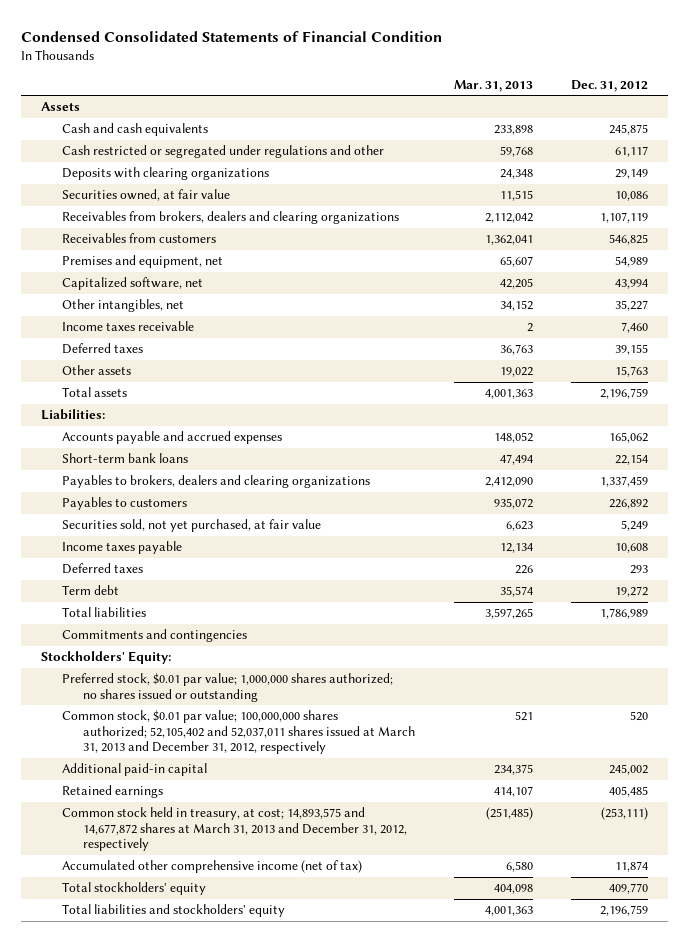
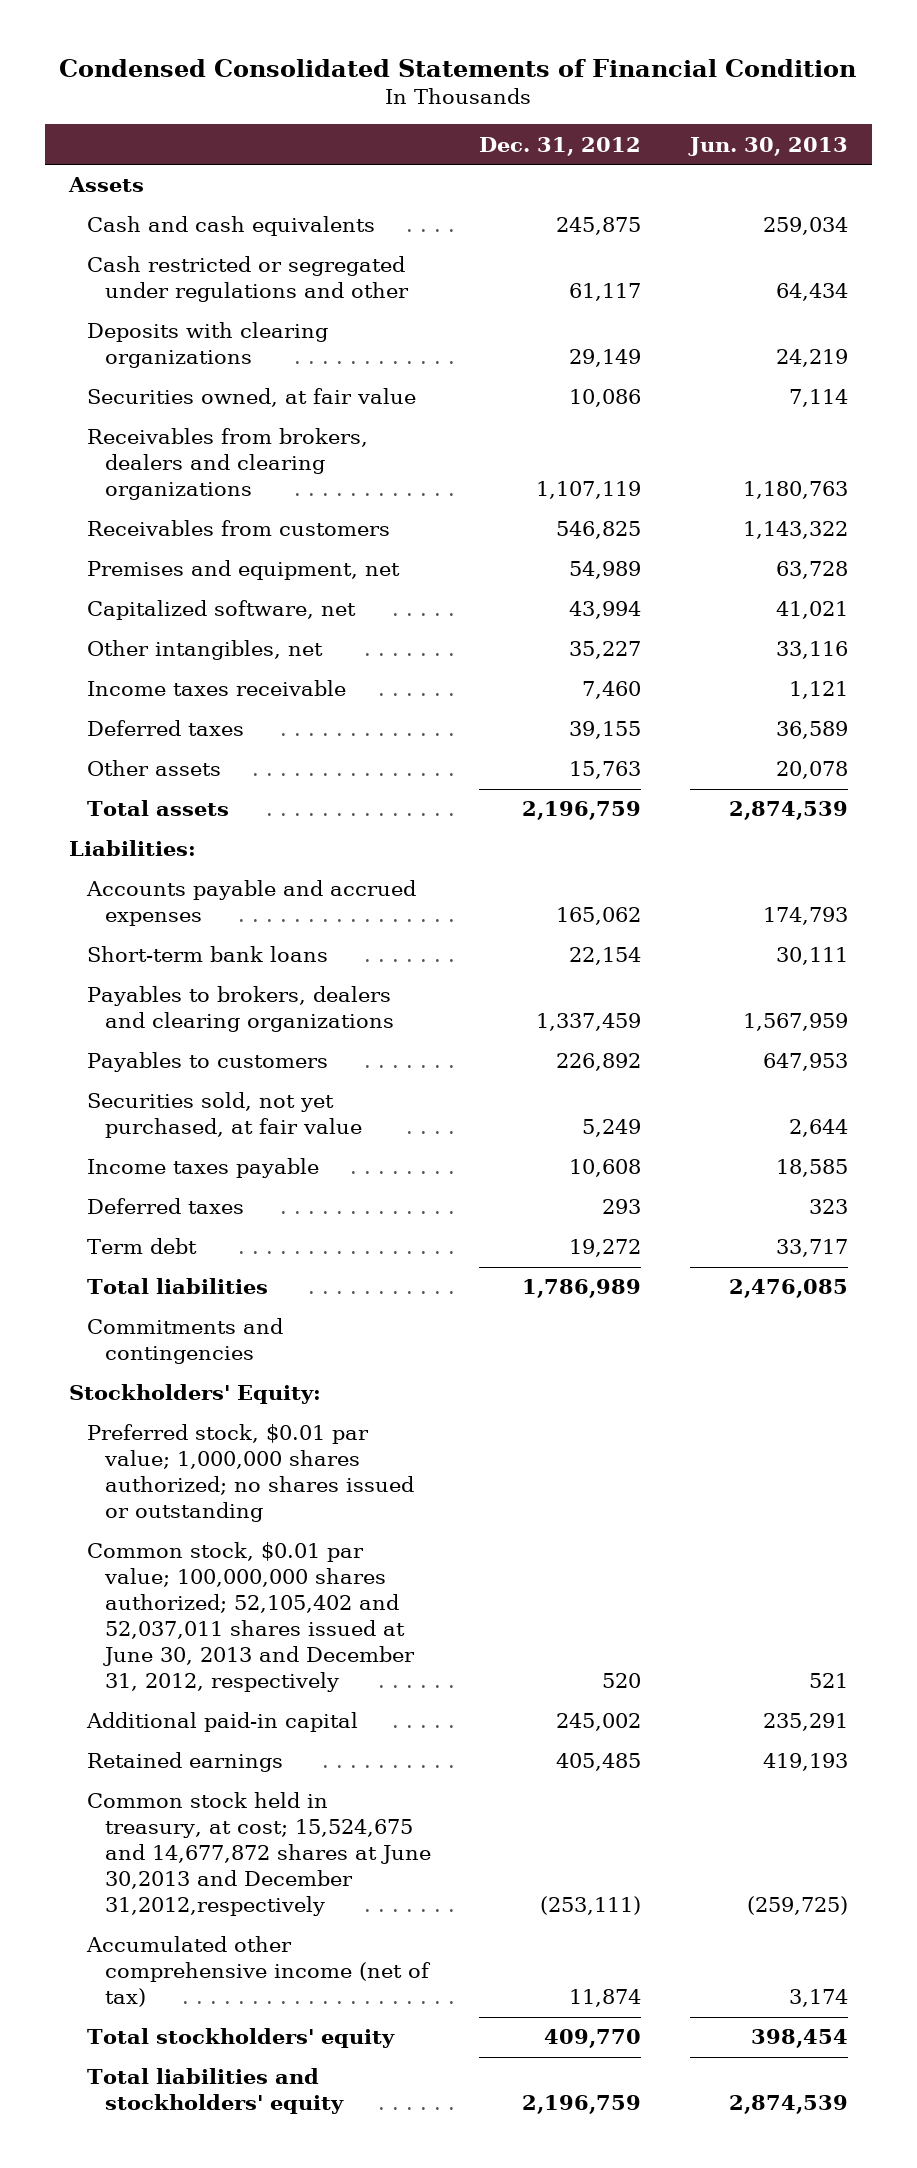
[453,79,533,92] Mar. 31, 2013 -> none
none -> [687,136,848,156] Jun. 30, 2013
[61,710,415,755] Common stock, $0.01 par value; 100,000,000 shares authorized; 52,105,402 and 52,037,011 shares issued at March 31, 2013 and December 31, 2012, respectively -> [87,1542,416,1693] Common stock, $0.01 par value; 100,000,000 shares authorized; 52,105,402 and 52,037,011 shares issued at June 30, 2013 and December 31, 2012, respectively
[61,807,407,852] Common stock held in treasury, at cost; 14,893,575 and 14,677,872 shares at March 31, 2013 and December 31, 2012, respectively -> [87,1792,432,1917] Common stock held in treasury, at cost; 15,524,675 and 14,677,872 shares at June 30,2013 and December 31,2012,respectively

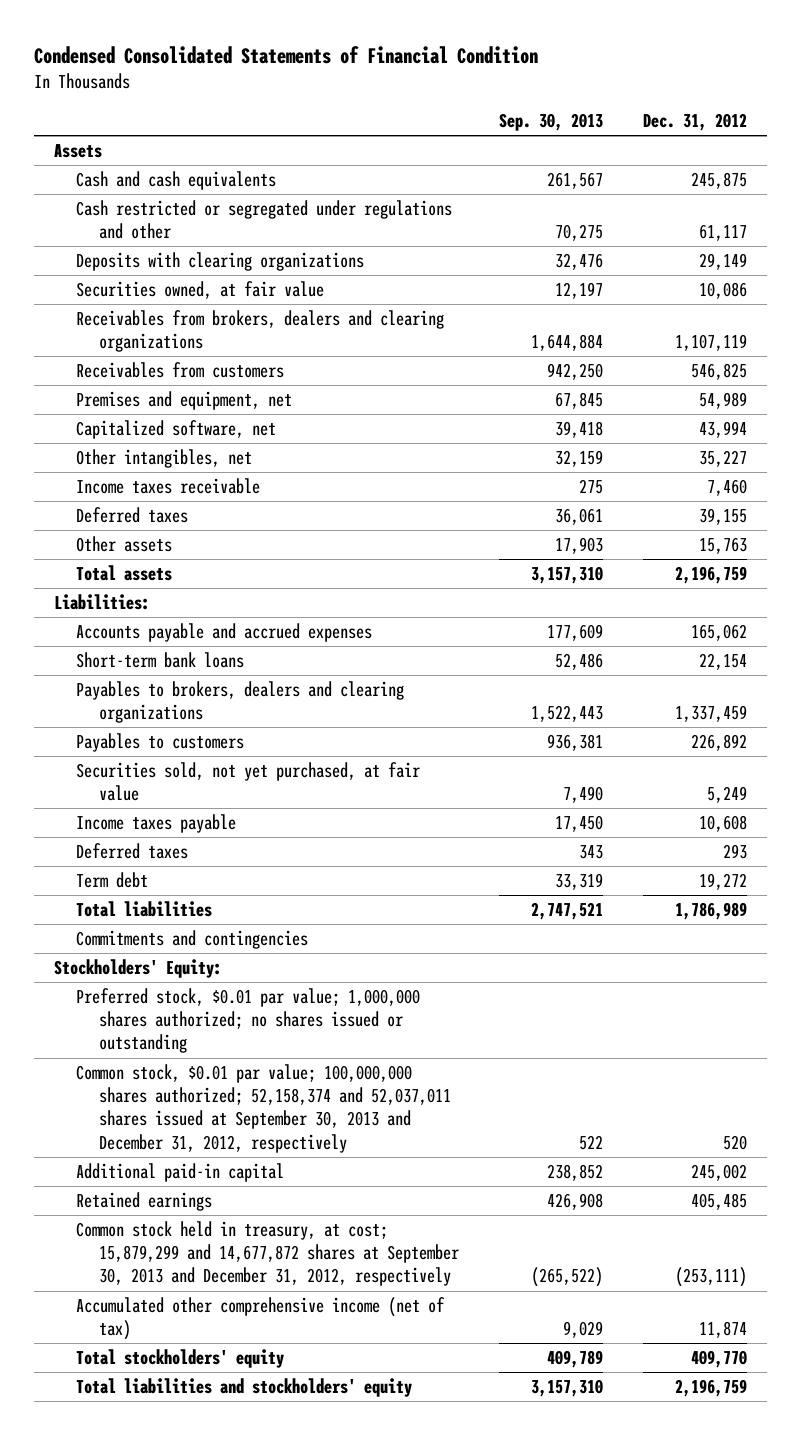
[687,136,848,156] Jun. 30, 2013 -> none
none -> [498,112,603,131] Sep. 30, 2013
[87,1542,416,1693] Common stock, $0.01 par value; 100,000,000 shares authorized; 52,105,402 and 52,037,011 shares issued at June 30, 2013 and December 31, 2012, respectively -> [76,1064,451,1153] Common stock, $0.01 par value; 100,000,000 shares authorized; 52,158,374 and 52,037,011 shares issued at September 30, 2013 and December 31, 2012, respectively
[87,1792,432,1917] Common stock held in treasury, at cost; 15,524,675 and 14,677,872 shares at June 30,2013 and December 31,2012,respectively -> [76,1221,459,1287] Common stock held in treasury, at cost; 15,879,299 and 14,677,872 shares at September 30, 2013 and December 31, 2012, respectively

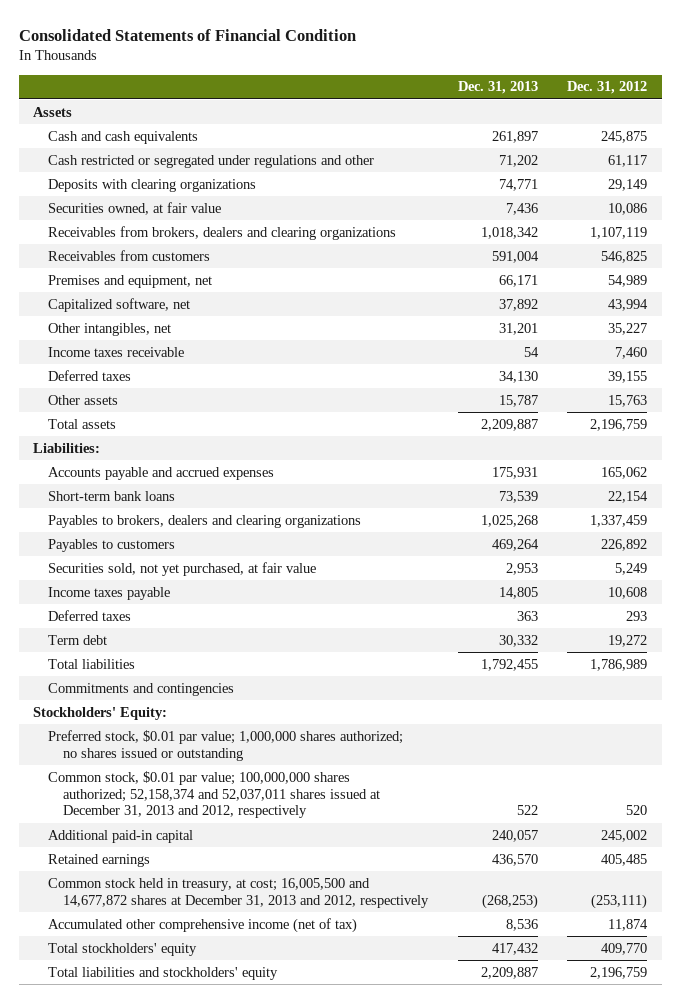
[34,45,539,64] Condensed Consolidated Statements of Financial Condition -> [18,28,356,41] Consolidated Statements of Financial Condition
[498,112,603,131] Sep. 30, 2013 -> none
none -> [457,81,538,95] Dec. 31, 2013
[76,1064,451,1153] Common stock, $0.01 par value; 100,000,000 shares authorized; 52,158,374 and 52,037,011 shares issued at September 30, 2013 and December 31, 2012, respectively -> [48,770,381,819] Common stock, $0.01 par value; 100,000,000 shares authorized; 52,158,374 and 52,037,011 shares issued at December 31, 2013 and 2012, respectively
[76,1221,459,1287] Common stock held in treasury, at cost; 15,879,299 and 14,677,872 shares at September 30, 2013 and December 31, 2012, respectively -> [48,877,430,908] Common stock held in treasury, at cost; 16,005,500 and 14,677,872 shares at December 31, 2013 and 2012, respectively

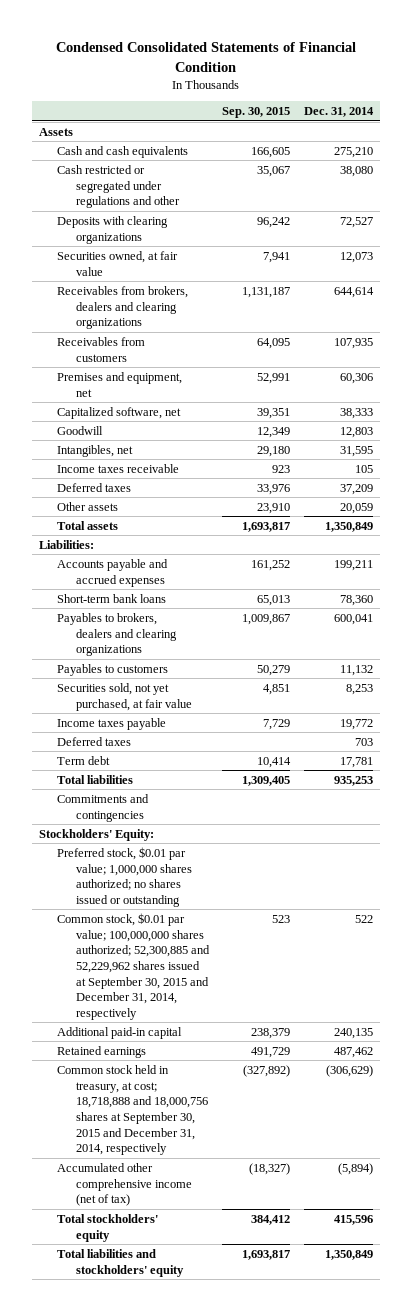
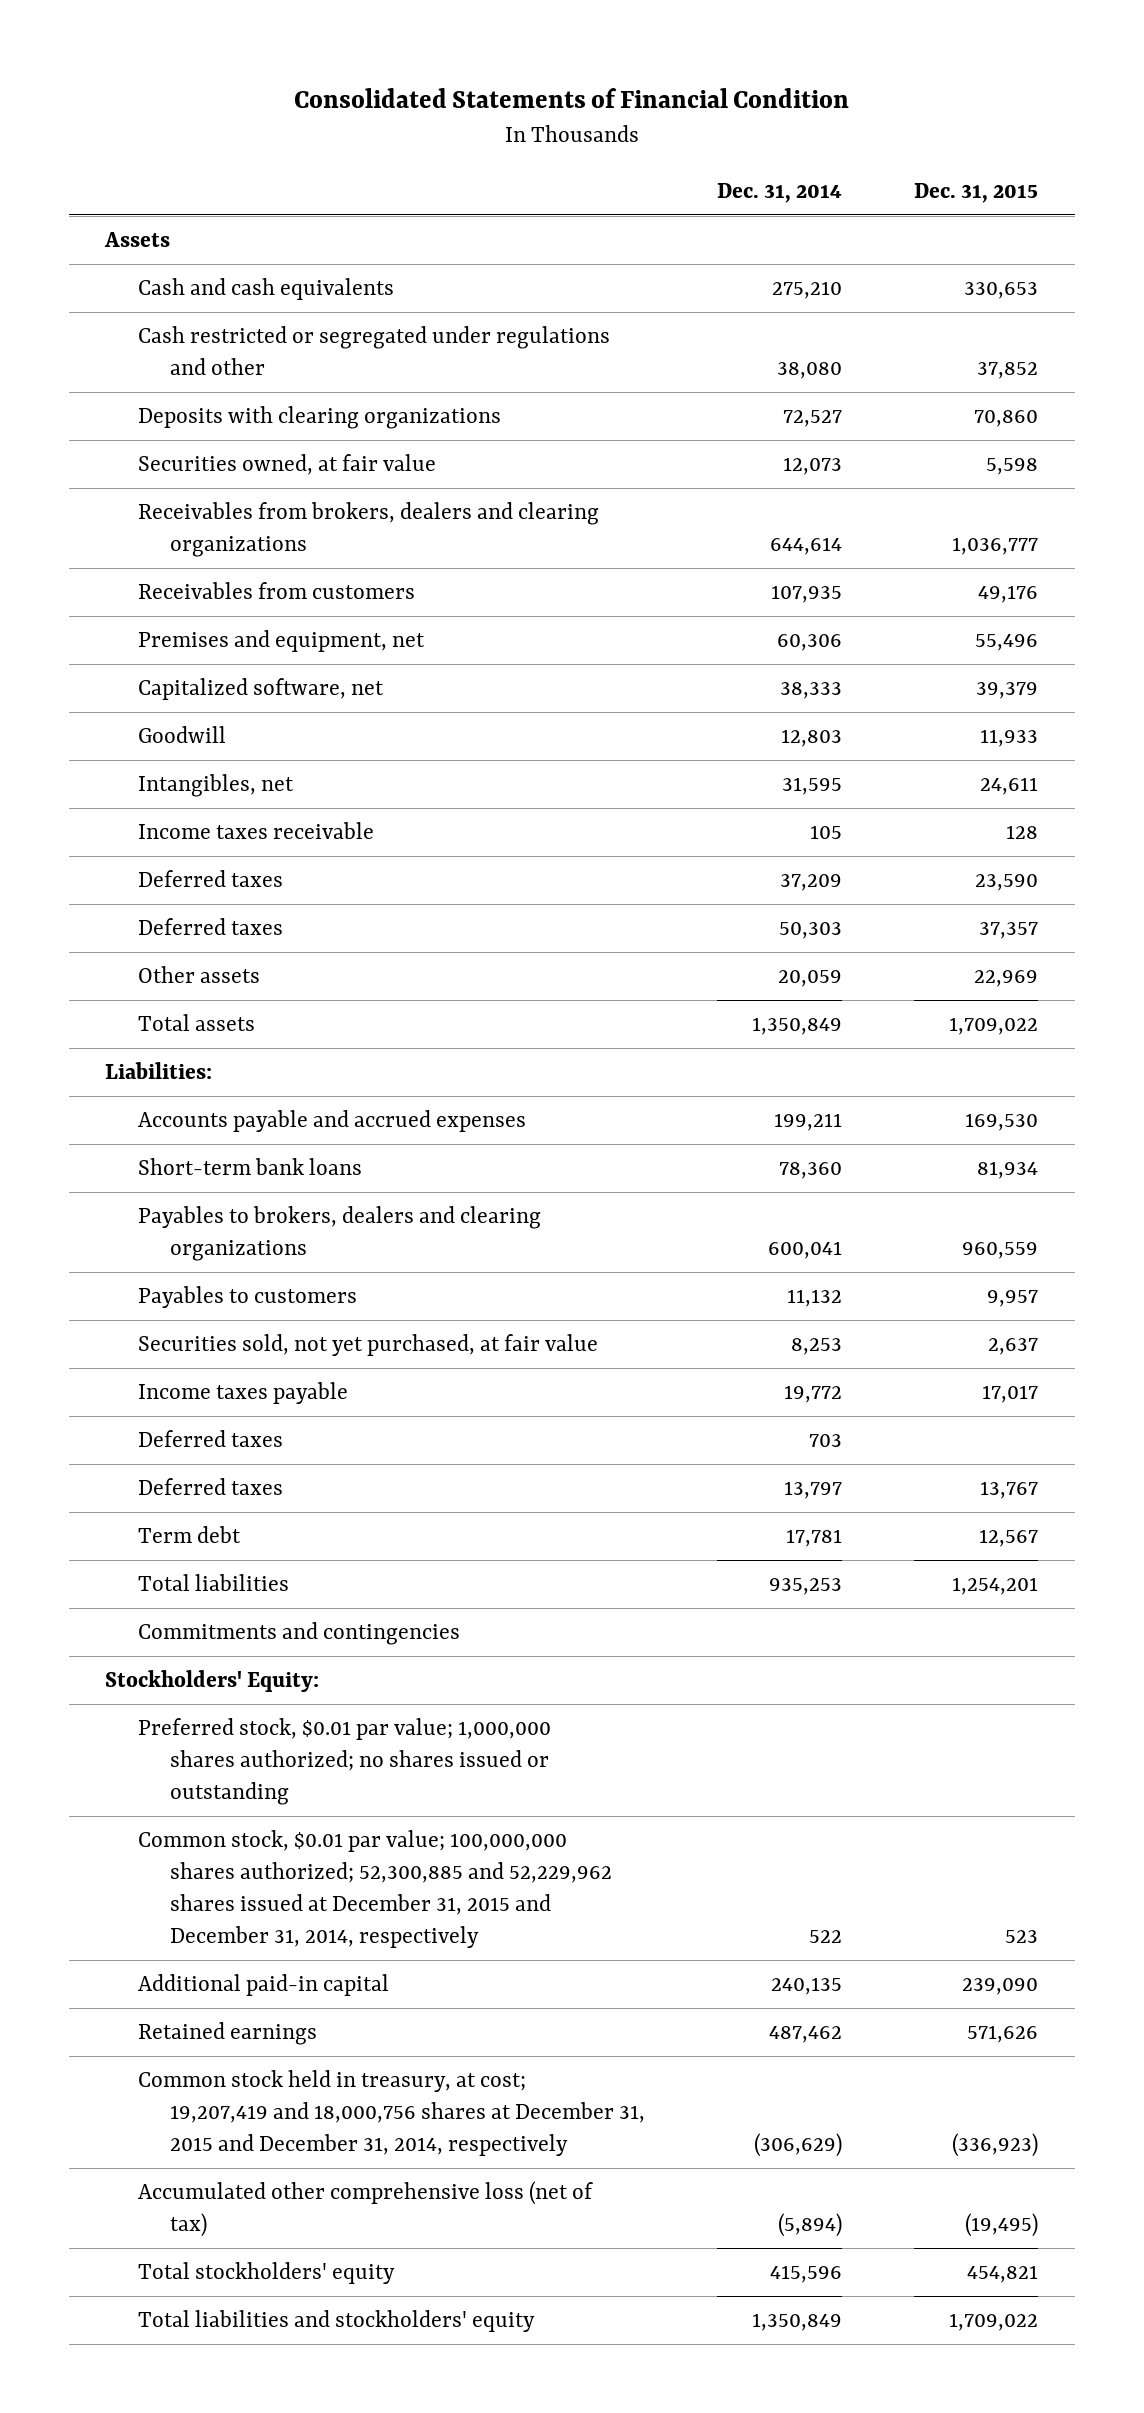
[55,41,356,72] Condensed Consolidated Statements of Financial Condition -> [293,88,849,109] Consolidated Statements of Financial Condition
[222,107,291,119] Sep. 30, 2015 -> none
none -> [914,183,1039,204] Dec. 31, 2015
none -> [137,917,283,935] Deferred taxes
none -> [137,1477,283,1495] Deferred taxes
[57,912,211,1020] Common stock, $0.01 par value; 100,000,000 shares authorized; 52,300,885 and 52,229,962 shares issued at September 30, 2015 and December 31, 2014, respectively -> [137,1829,612,1949] Common stock, $0.01 par value; 100,000,000 shares authorized; 52,300,885 and 52,229,962 shares issued at December 31, 2015 and December 31, 2014, respectively
[57,1064,209,1156] Common stock held in treasury, at cost; 18,718,888 and 18,000,756 shares at September 30, 2015 and December 31, 2014, respectively -> [137,2069,645,2157] Common stock held in treasury, at cost; 19,207,419 and 18,000,756 shares at December 31, 2015 and December 31, 2014, respectively
[57,1162,193,1207] Accumulated other comprehensive income (net of tax) -> [137,2180,593,2237] Accumulated other comprehensive loss (net of tax)

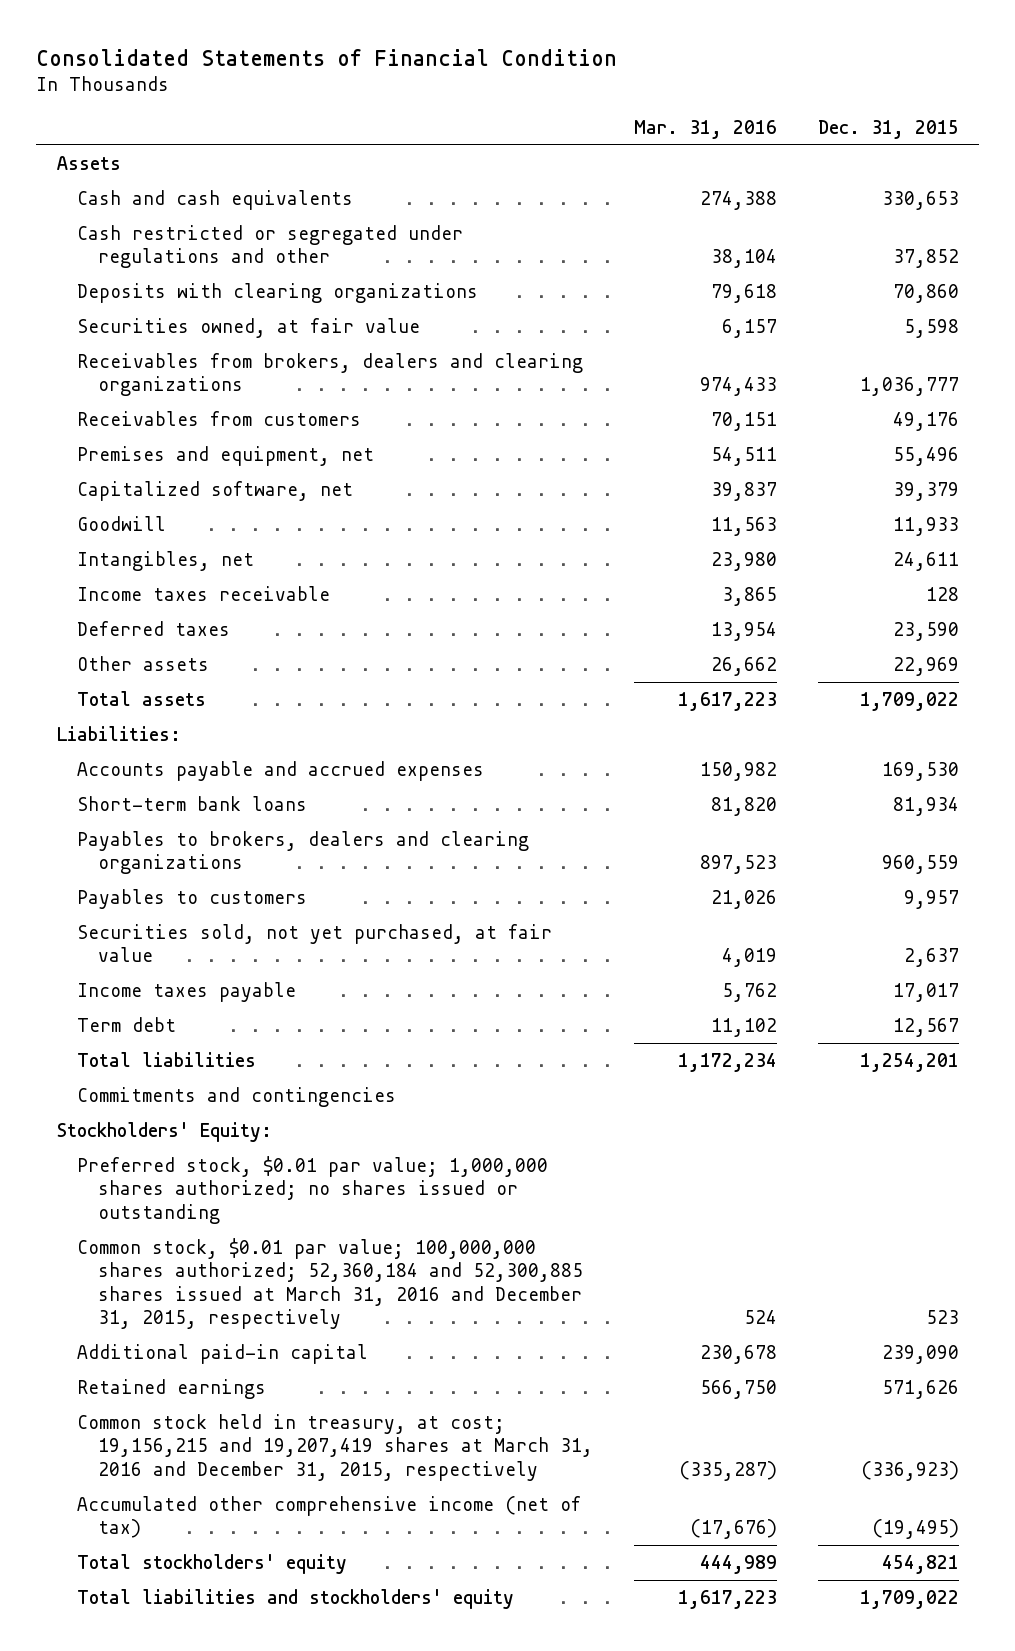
[717,183,843,204] Dec. 31, 2014 -> none
none -> [633,120,777,140] Mar. 31, 2016
[137,917,283,935] Deferred taxes -> none
[137,1429,283,1447] Deferred taxes -> none
[137,1477,283,1495] Deferred taxes -> none
[137,1829,612,1949] Common stock, $0.01 par value; 100,000,000 shares authorized; 52,300,885 and 52,229,962 shares issued at December 31, 2015 and December 31, 2014, respectively -> [77,1237,584,1330] Common stock, $0.01 par value; 100,000,000 shares authorized; 52,360,184 and 52,300,885 shares issued at March 31, 2016 and December 31, 2015, respectively
[137,2069,645,2157] Common stock held in treasury, at cost; 19,207,419 and 18,000,756 shares at December 31, 2015 and December 31, 2014, respectively -> [77,1413,594,1481] Common stock held in treasury, at cost; 19,156,215 and 19,207,419 shares at March 31, 2016 and December 31, 2015, respectively
[137,2180,593,2237] Accumulated other comprehensive loss (net of tax) -> [77,1495,582,1539] Accumulated other comprehensive income (net of tax)

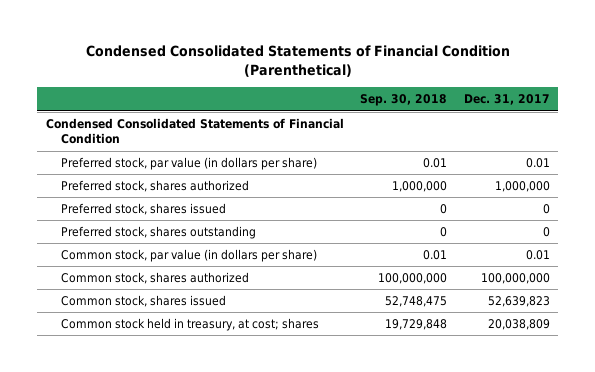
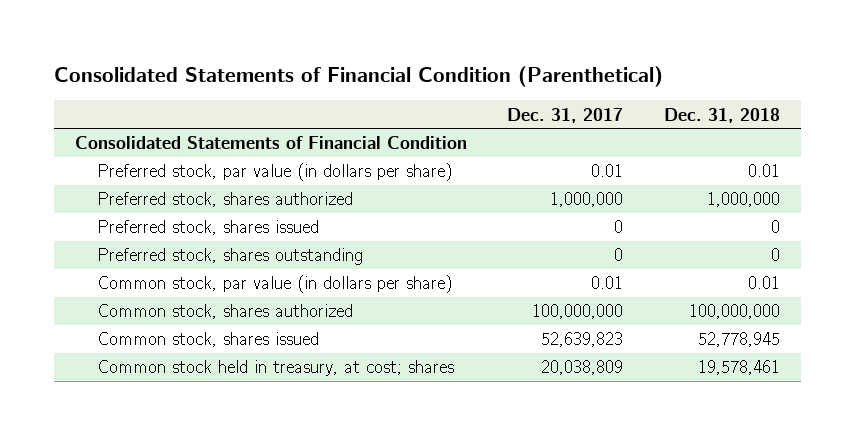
[85,45,510,78] Condensed Consolidated Statements of Financial Condition (Parenthetical) -> [54,66,664,88] Consolidated Statements of Financial Condition (Parenthetical)
[360,94,448,107] Sep. 30, 2018 -> none
none -> [664,107,781,123] Dec. 31, 2018
[45,118,344,145] Condensed Consolidated Statements of Financial Condition -> [74,136,467,150] Consolidated Statements of Financial Condition

